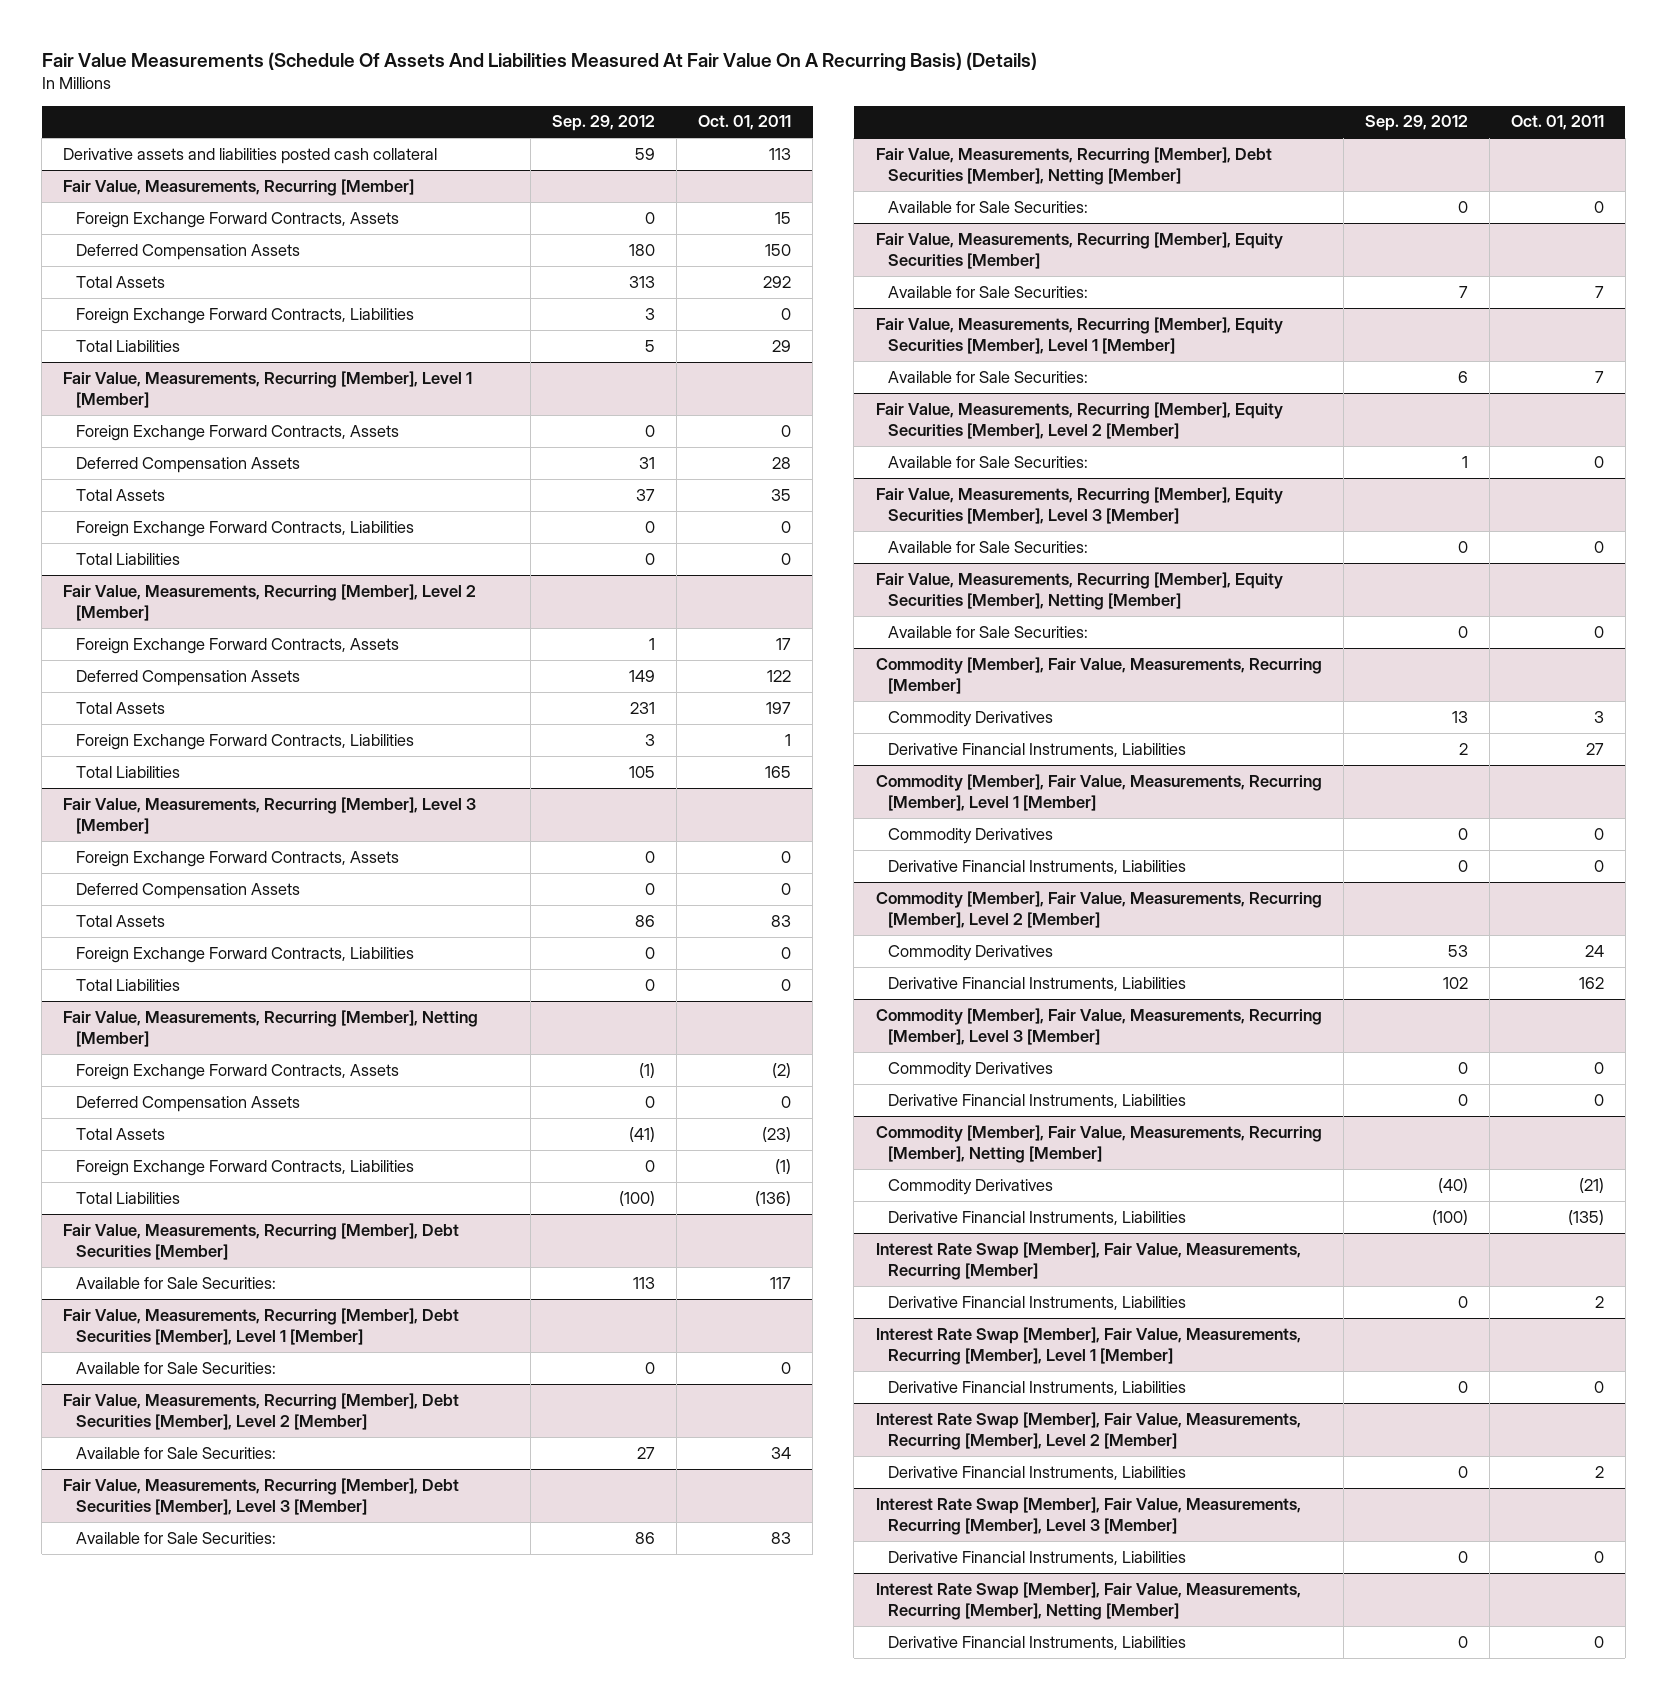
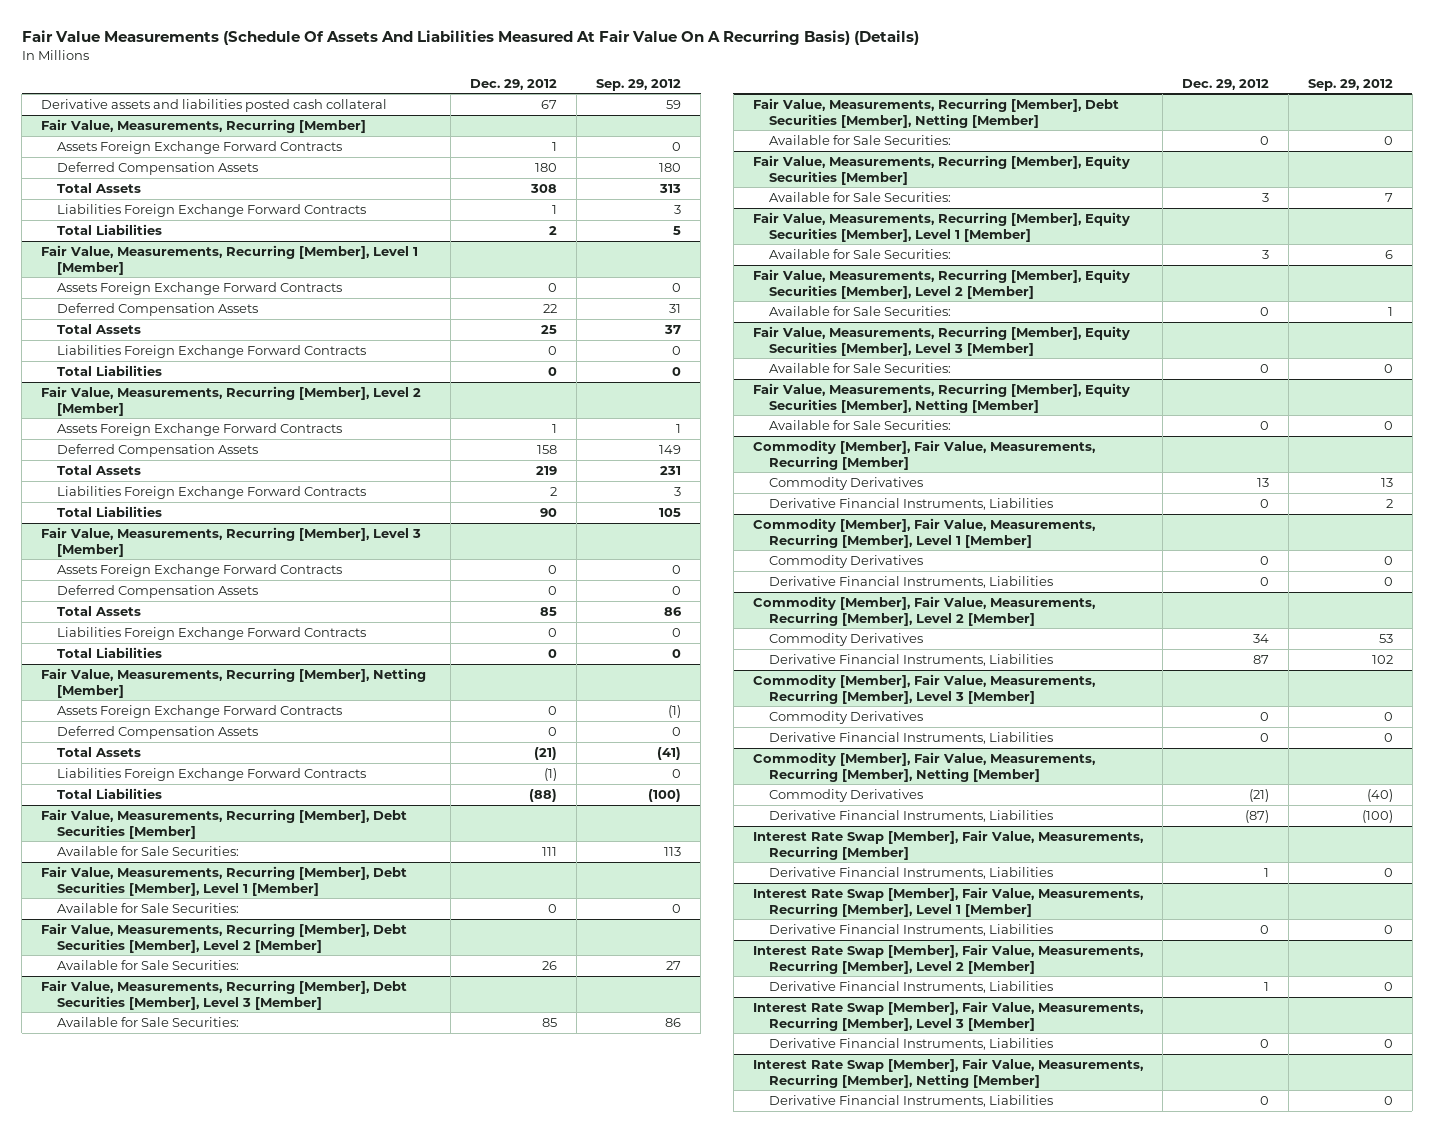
[698,115,792,131] Oct. 01, 2011 -> none
none -> [470,78,558,90] Dec. 29, 2012
[75,211,399,228] Foreign Exchange Forward Contracts, Assets -> [57,140,343,154] Assets Foreign Exchange Forward Contracts
[75,307,414,324] Foreign Exchange Forward Contracts, Liabilities -> [57,203,367,217] Liabilities Foreign Exchange Forward Contracts
[75,424,399,441] Foreign Exchange Forward Contracts, Assets -> [57,281,343,295] Assets Foreign Exchange Forward Contracts
[75,520,414,537] Foreign Exchange Forward Contracts, Liabilities -> [57,344,367,358] Liabilities Foreign Exchange Forward Contracts
[75,637,399,654] Foreign Exchange Forward Contracts, Assets -> [57,422,343,436] Assets Foreign Exchange Forward Contracts
[75,733,414,750] Foreign Exchange Forward Contracts, Liabilities -> [57,485,367,499] Liabilities Foreign Exchange Forward Contracts
[75,850,399,867] Foreign Exchange Forward Contracts, Assets -> [57,563,343,577] Assets Foreign Exchange Forward Contracts
[75,946,414,963] Foreign Exchange Forward Contracts, Liabilities -> [57,626,367,640] Liabilities Foreign Exchange Forward Contracts
[75,1063,399,1080] Foreign Exchange Forward Contracts, Assets -> [57,704,343,718] Assets Foreign Exchange Forward Contracts
[75,1159,414,1176] Foreign Exchange Forward Contracts, Liabilities -> [57,767,367,781] Liabilities Foreign Exchange Forward Contracts

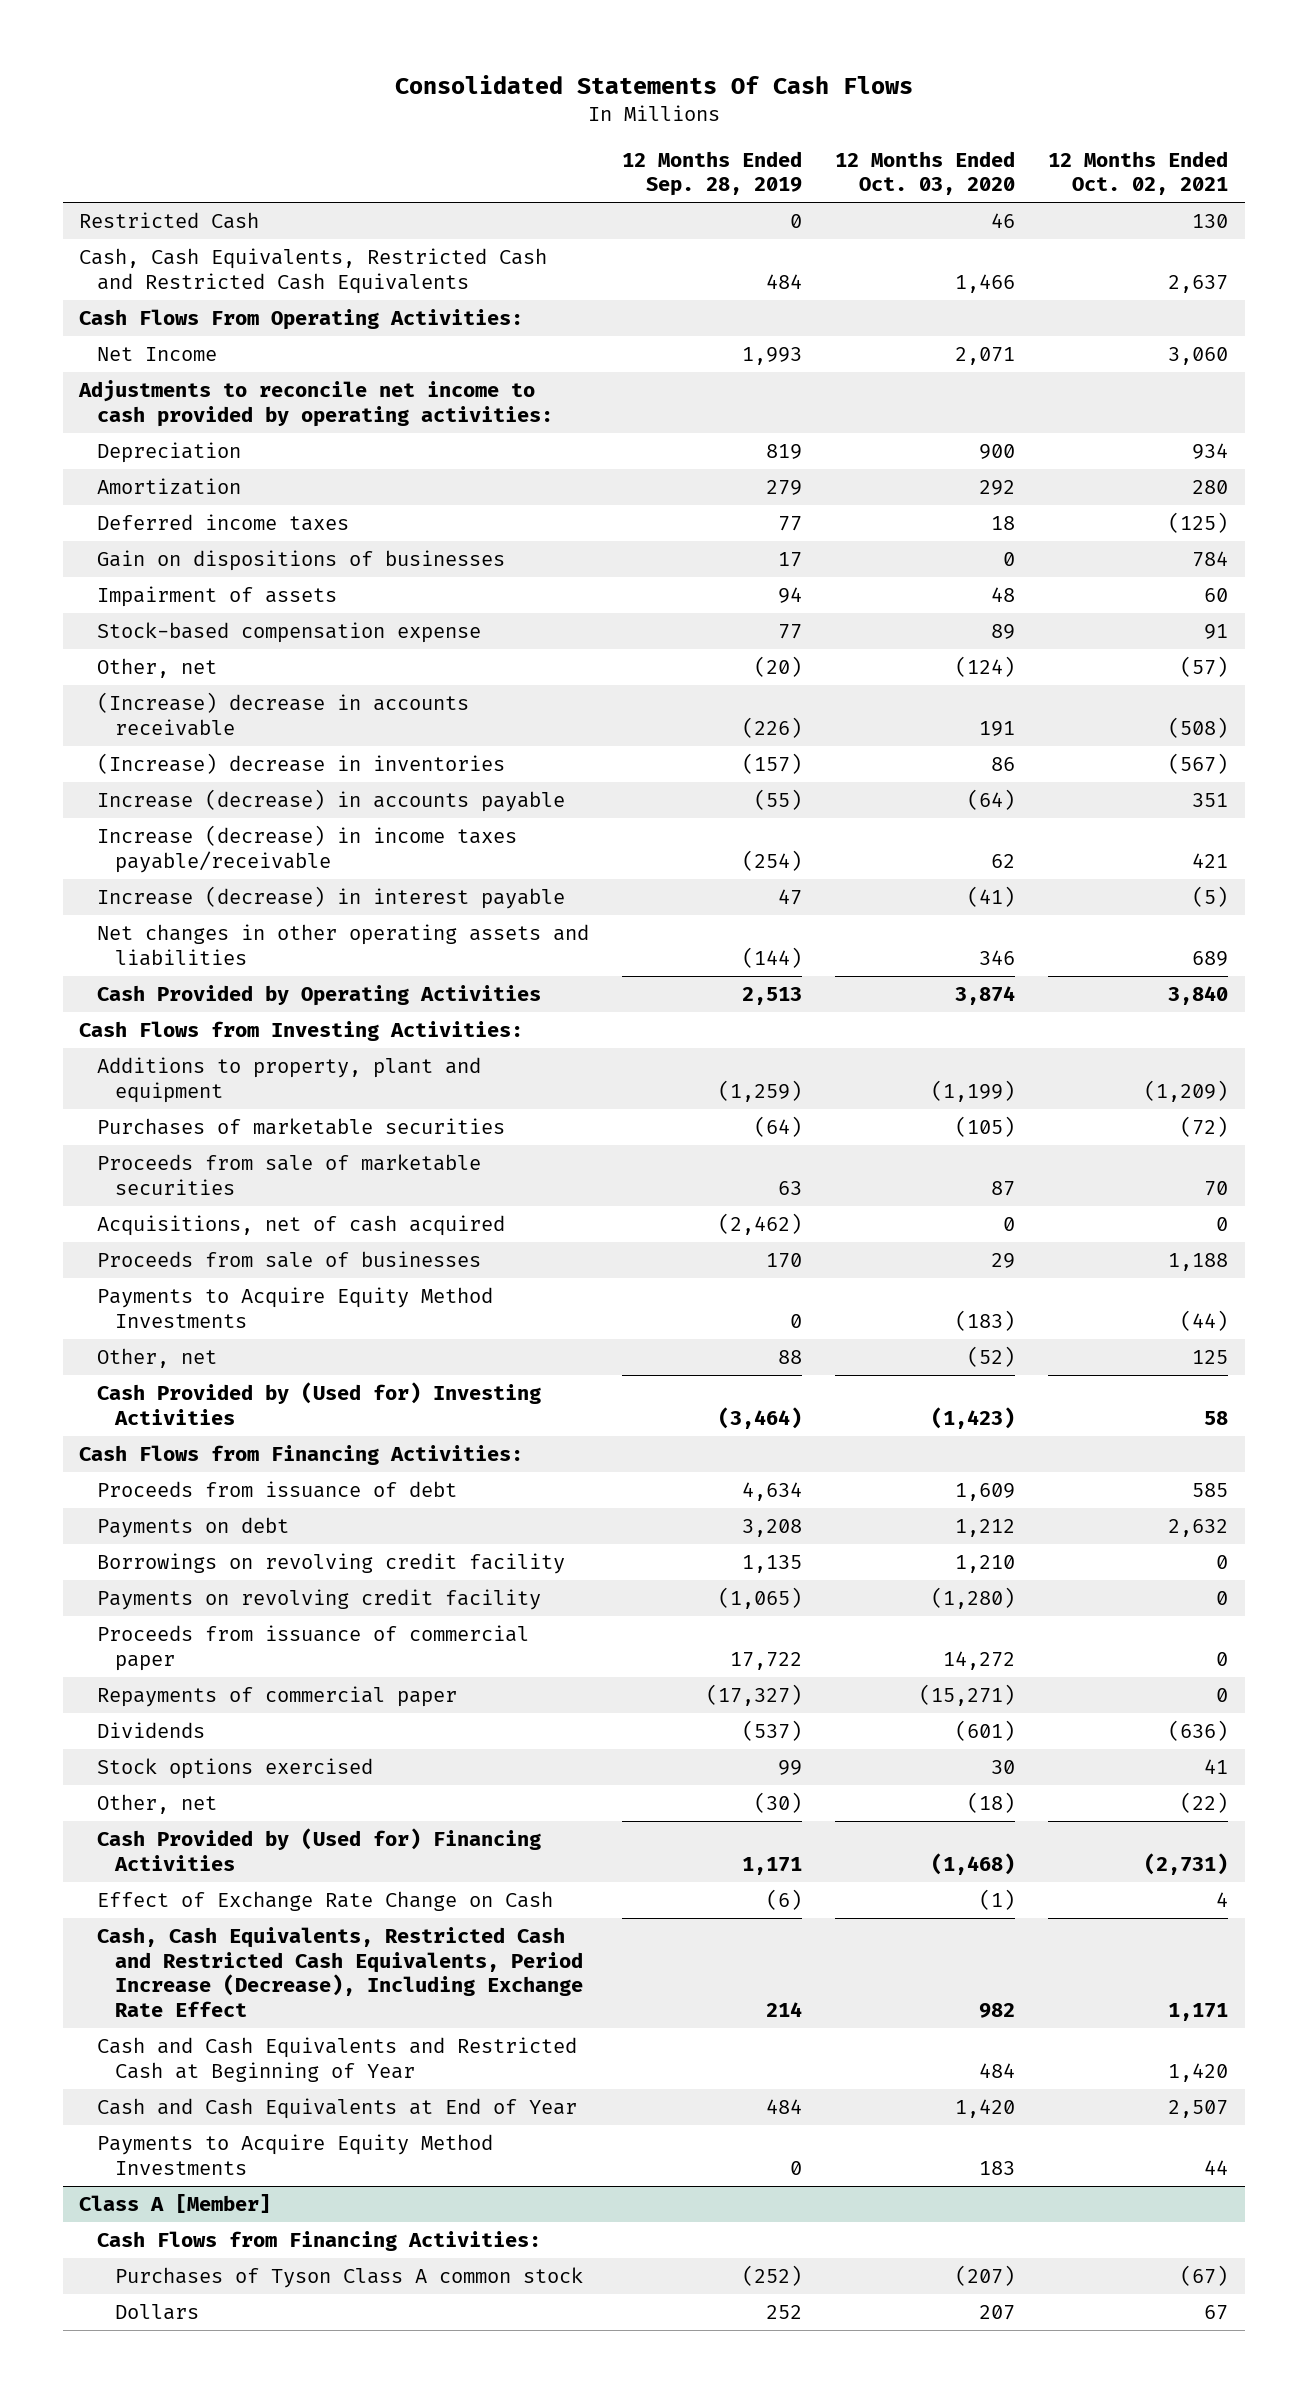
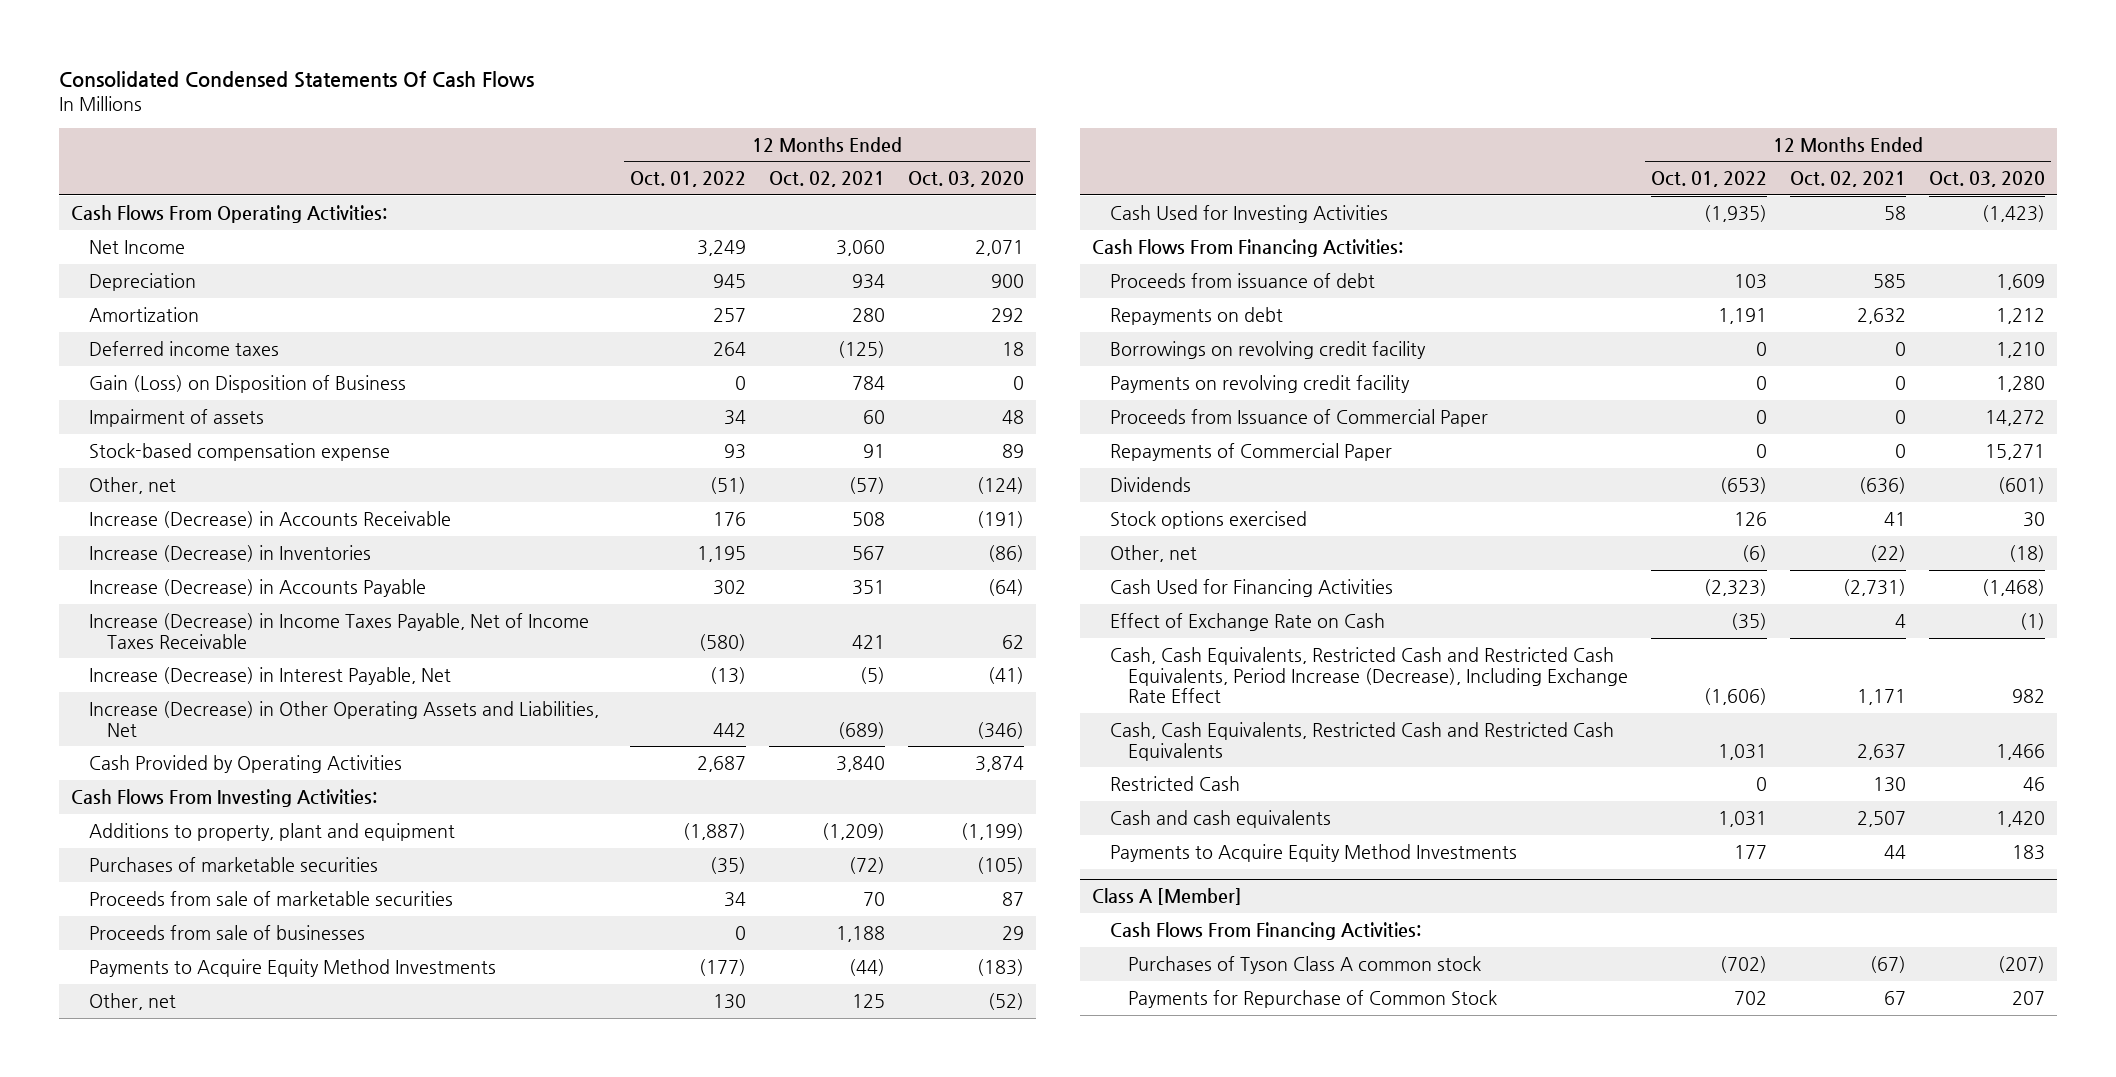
[394,75,913,95] Consolidated Statements Of Cash Flows -> [59,71,535,89] Consolidated Condensed Statements Of Cash Flows
[621,150,802,197] 12 Months Ended Sep. 28, 2019 -> none
none -> [630,171,747,188] Oct. 01, 2022
[78,380,553,427] Adjustments to reconcile net income to cash provided by operating activities: -> none
[96,550,505,572] Gain on dispositions of businesses -> [88,374,406,393] Gain (Loss) on Disposition of Business
[96,692,469,736] (Increase) decrease in accounts receivable -> [88,510,451,528] Increase (Decrease) in Accounts Receivable
[979,720,1016,736] 191 -> [977,510,1025,528] (191)
[1168,716,1229,738] (508) -> [852,511,886,526] 508
[96,753,505,775] (Increase) decrease in inventories -> [88,544,371,562] Increase (Decrease) in Inventories
[991,757,1016,772] 86 -> [988,544,1025,562] (86)
[1168,753,1229,775] (567) -> [852,545,886,560] 567
[96,789,565,813] Increase (decrease) in accounts payable -> [88,578,426,597] Increase (Decrease) in Accounts Payable
[96,825,517,873] Increase (decrease) in income taxes payable/receivable -> [88,612,589,649] Increase (Decrease) in Income Taxes Payable, Net of Income Taxes Receivable
[96,886,565,910] Increase (decrease) in interest payable -> [88,666,451,685] Increase (Decrease) in Interest Payable, Net
[96,924,589,966] Net changes in other operating assets and liabilities -> [88,700,599,737] Increase (Decrease) in Other Operating Assets and Liabilities, Net
[979,949,1016,965] 346 -> [977,721,1025,739] (346)
[1192,950,1229,966] 689 -> [838,721,886,739] (689)
[79,1021,524,1042] Cash Flows from Investing Activities: -> [70,788,377,807] Cash Flows From Investing Activities:
[96,1215,505,1237] Acquisitions, net of cash acquired -> none
[96,1382,541,1425] Cash Provided by (Used for) Investing Activities -> [1109,204,1388,223] Cash Used for Investing Activities
[79,1445,524,1466] Cash Flows from Financing Activities: -> [1091,238,1403,257] Cash Flows From Financing Activities:
[96,1517,289,1539] Payments on debt -> [1109,306,1283,325] Repayments on debt
[931,1587,1016,1610] (1,280) -> [1996,375,2046,392] 1,280
[96,1625,529,1671] Proceeds from issuance of commercial paper -> [1109,408,1488,427] Proceeds from Issuance of Commercial Paper
[96,1686,457,1708] Repayments of commercial paper -> [1109,442,1392,461] Repayments of Commercial Paper
[919,1684,1016,1707] (15,271) -> [1985,443,2046,460] 15,271
[96,1828,541,1871] Cash Provided by (Used for) Financing Activities -> [1109,578,1393,597] Cash Used for Financing Activities
[96,1891,553,1912] Effect of Exchange Rate Change on Cash -> [1109,612,1385,631] Effect of Exchange Rate on Cash
[96,2098,577,2120] Cash and Cash Equivalents at End of Year -> none
[79,248,548,294] Cash, Cash Equivalents, Restricted Cash and Restricted Cash Equivalents -> [1109,721,1614,761] Cash, Cash Equivalents, Restricted Cash and Restricted Cash Equivalents
[79,212,260,230] Restricted Cash -> [1109,775,1240,791] Restricted Cash
[96,2037,577,2082] Cash and Cash Equivalents and Restricted Cash at Beginning of Year -> [1109,809,1331,828] Cash and cash equivalents
[979,2062,1016,2078] 484 -> [1996,810,2046,827] 1,420
[1168,2062,1229,2082] 1,420 -> [1857,810,1907,827] 2,507
[96,2231,541,2252] Cash Flows from Financing Activities: -> [1109,921,1421,940] Cash Flows From Financing Activities:
[114,2304,199,2321] Dollars -> [1128,989,1498,1008] Payments for Repurchase of Common Stock

